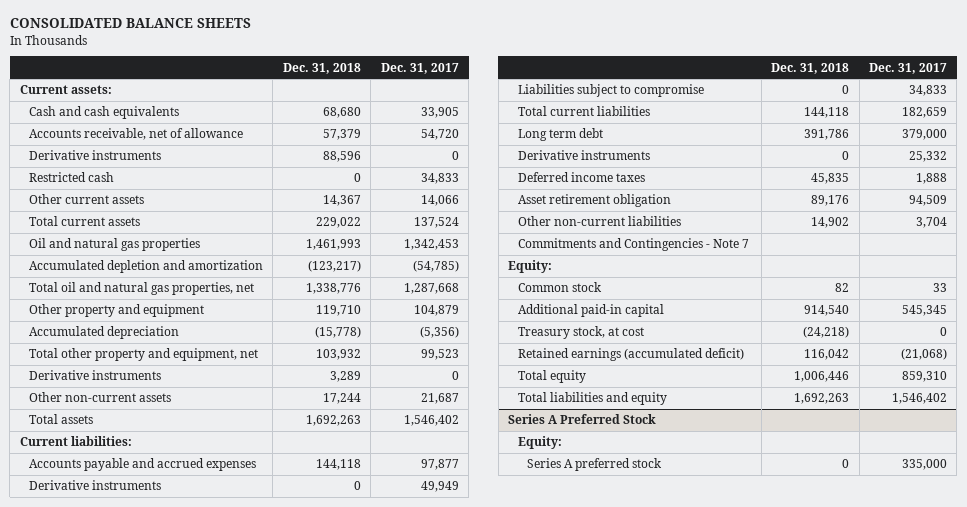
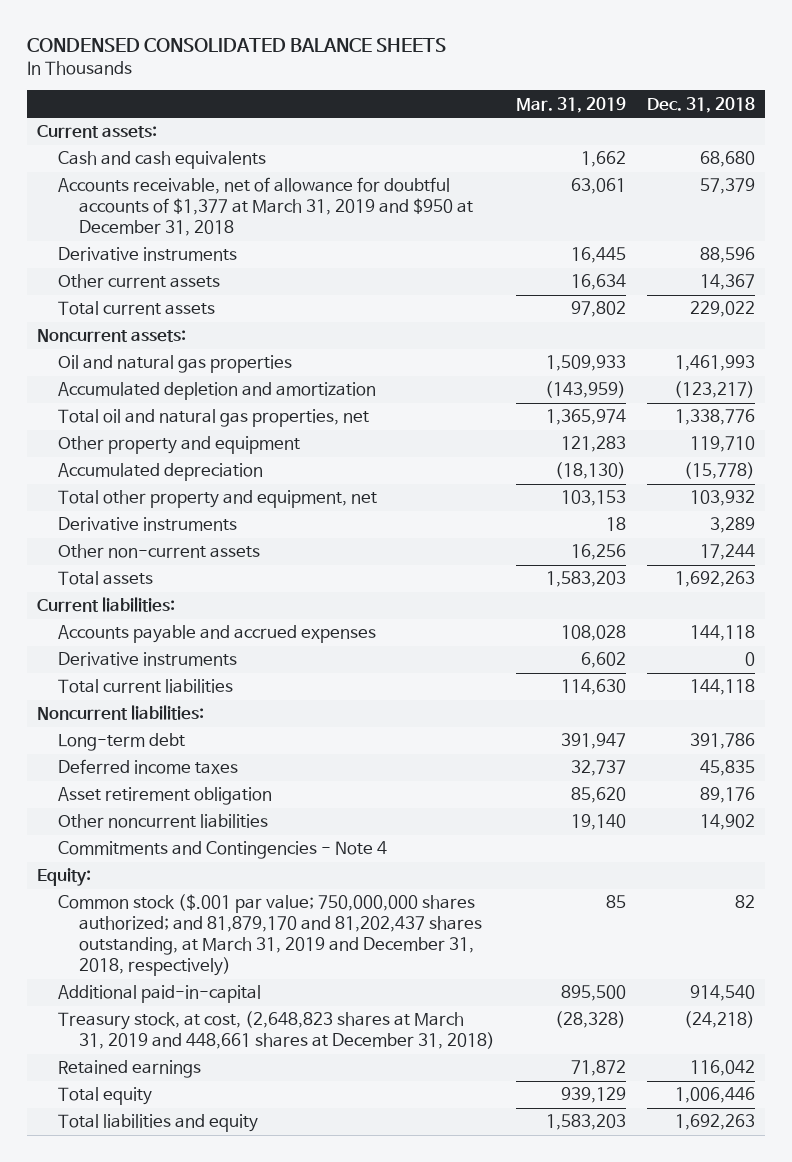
[9,18,251,29] CONSOLIDATED BALANCE SHEETS -> [26,38,446,53] CONDENSED CONSOLIDATED BALANCE SHEETS
[380,62,459,74] Dec. 31, 2017 -> none
none -> [515,96,626,113] Mar. 31, 2019
[29,128,244,141] Accounts receivable, net of allowance -> [57,177,473,237] Accounts receivable, net of allowance for doubtful accounts of $1,377 at March 31, 2019 and $950 at December 31, 2018
[29,172,115,183] Restricted cash -> none
none -> [37,329,187,343] Noncurrent assets:
[517,84,704,98] Liabilities subject to compromise -> none
[517,150,650,161] Derivative instruments -> none
none -> [37,705,205,721] Noncurrent liabilities:
[517,128,603,142] Long term debt -> [57,733,185,752] Long-term debt
[517,216,681,227] Other non-current liabilities -> [57,814,268,829] Other noncurrent liabilities
[517,238,749,252] Commitments and Contingencies - Note 7 -> [57,841,387,860] Commitments and Contingencies - Note 4
[517,282,602,293] Common stock -> [57,894,482,977] Common stock ($.001 par value; 750,000,000 shares authorized; and 81,879,170 and 81,202,437 shares outstanding, at March 31, 2019 and December 31, 2018, respectively)
[517,304,664,318] Additional paid-in capital -> [57,985,261,1004] Additional paid-in-capital
[517,326,644,340] Treasury stock, at cost -> [57,1011,495,1050] Treasury stock, at cost, (2,648,823 shares at March 31, 2019 and 448,661 shares at December 31, 2018)
[517,348,744,362] Retained earnings (accumulated deficit) -> [57,1060,201,1079] Retained earnings
[508,414,657,425] Series A Preferred Stock -> none
[517,436,562,450] Equity: -> none
[526,458,662,472] Series A preferred stock -> none

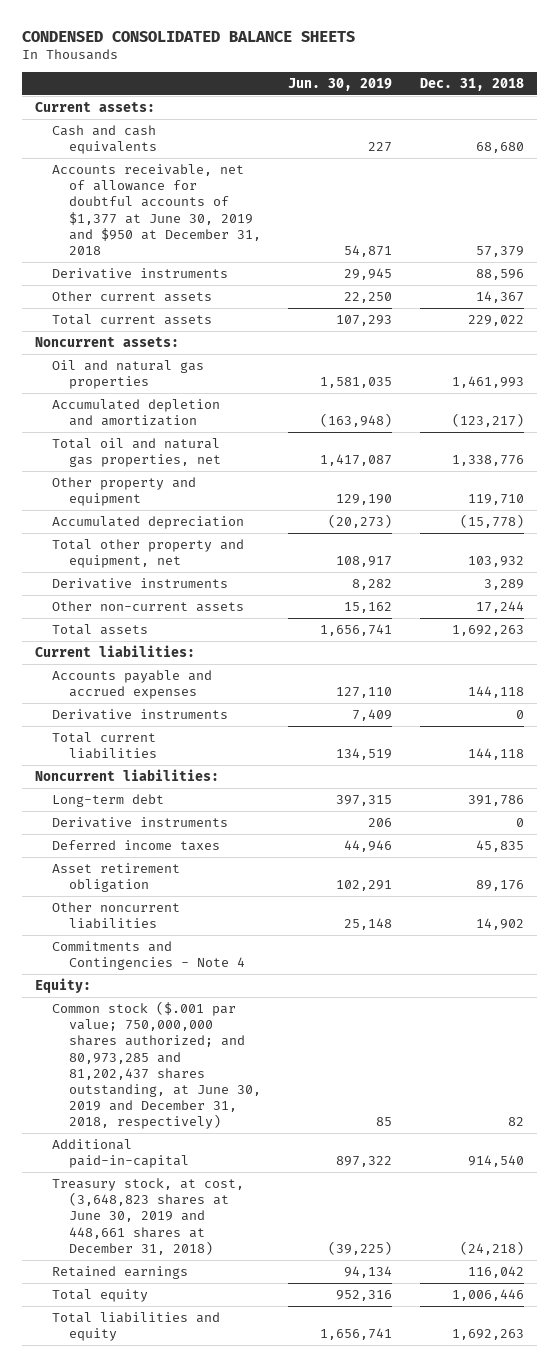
[515,96,626,113] Mar. 31, 2019 -> none
none -> [288,78,393,92] Jun. 30, 2019
[57,177,473,237] Accounts receivable, net of allowance for doubtful accounts of $1,377 at March 31, 2019 and $950 at December 31, 2018 -> [52,163,262,255] Accounts receivable, net of allowance for doubtful accounts of $1,377 at June 30, 2019 and $950 at December 31, 2018
none -> [52,816,229,828] Derivative instruments
[57,894,482,977] Common stock ($.001 par value; 750,000,000 shares authorized; and 81,879,170 and 81,202,437 shares outstanding, at March 31, 2019 and December 31, 2018, respectively) -> [52,1000,262,1130] Common stock ($.001 par value; 750,000,000 shares authorized; and 80,973,285 and 81,202,437 shares outstanding, at June 30, 2019 and December 31, 2018, respectively)
[57,1011,495,1050] Treasury stock, at cost, (2,648,823 shares at March 31, 2019 and 448,661 shares at December 31, 2018) -> [52,1177,245,1255] Treasury stock, at cost, (3,648,823 shares at June 30, 2019 and 448,661 shares at December 31, 2018)

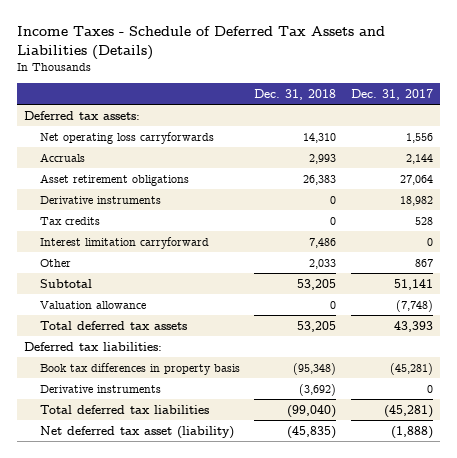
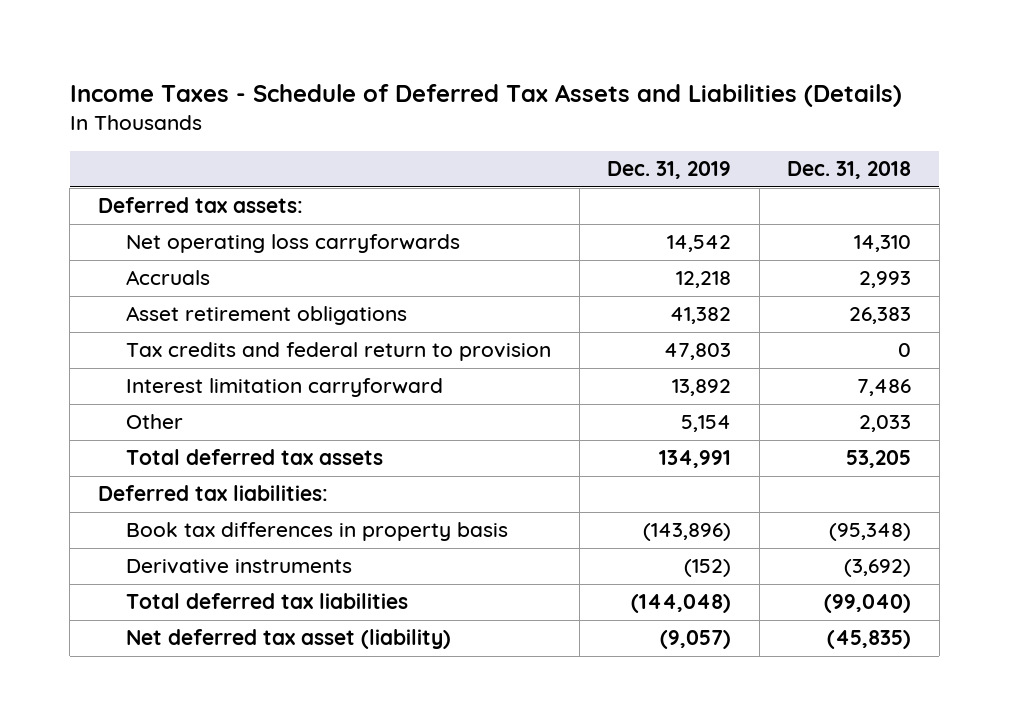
[350,88,433,100] Dec. 31, 2017 -> none
none -> [607,161,732,180] Dec. 31, 2019
[40,195,162,204] Derivative instruments -> none
[40,216,101,225] Tax credits -> [126,342,552,362] Tax credits and federal return to provision
[40,278,93,288] Subtotal -> none
[40,300,147,309] Valuation allowance -> none

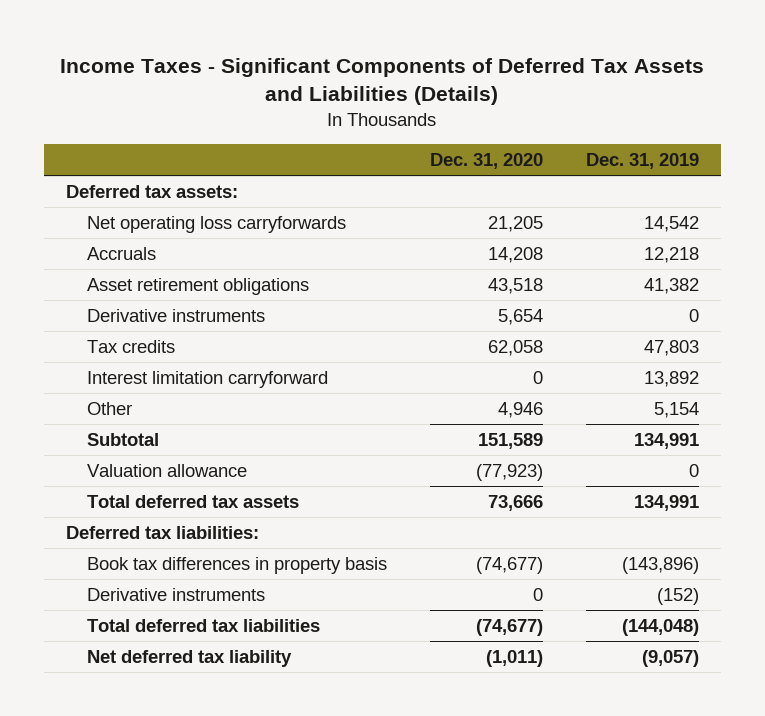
[69,84,902,108] Income Taxes - Schedule of Deferred Tax Assets and Liabilities (Details) -> [60,57,705,106] Income Taxes - Significant Components of Deferred Tax Assets and Liabilities (Details)
[787,161,912,180] Dec. 31, 2018 -> none
none -> [429,153,543,170] Dec. 31, 2020
none -> [86,308,265,322] Derivative instruments
[126,342,552,362] Tax credits and federal return to provision -> [86,339,175,353] Tax credits
none -> [86,432,159,446] Subtotal
none -> [86,463,247,477] Valuation allowance
[126,629,452,650] Net deferred tax asset (liability) -> [86,649,292,667] Net deferred tax liability

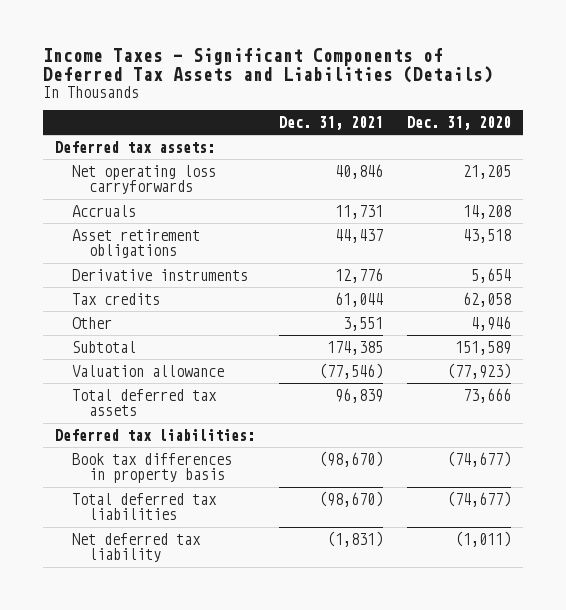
[586,153,700,170] Dec. 31, 2019 -> none
none -> [279,116,384,131] Dec. 31, 2021
[86,370,328,388] Interest limitation carryforward -> none
[86,587,265,601] Derivative instruments -> none

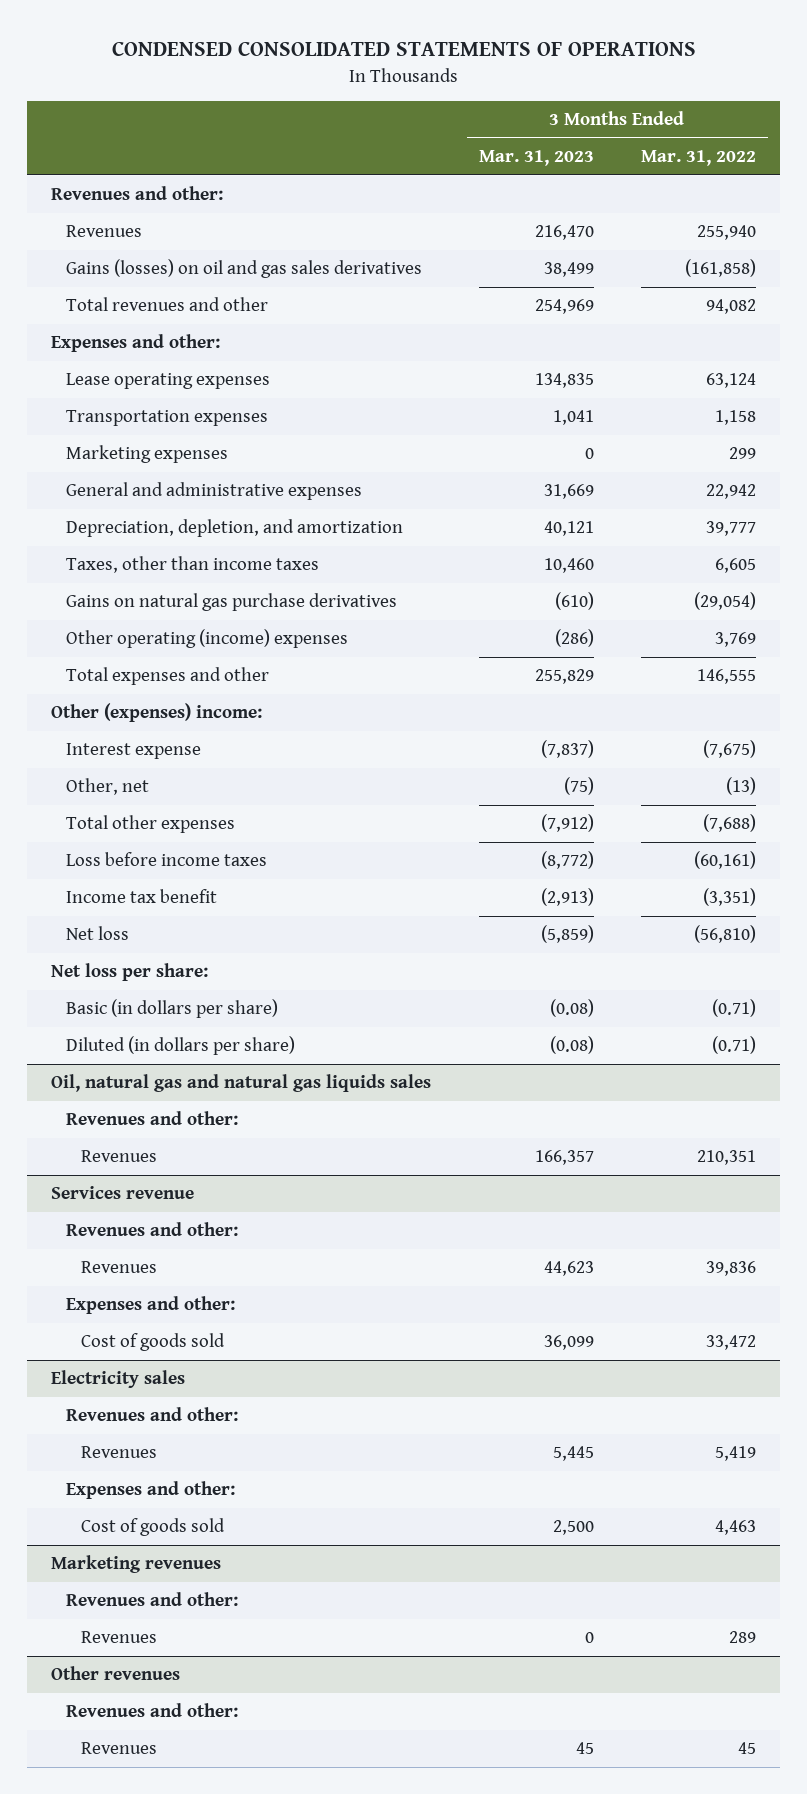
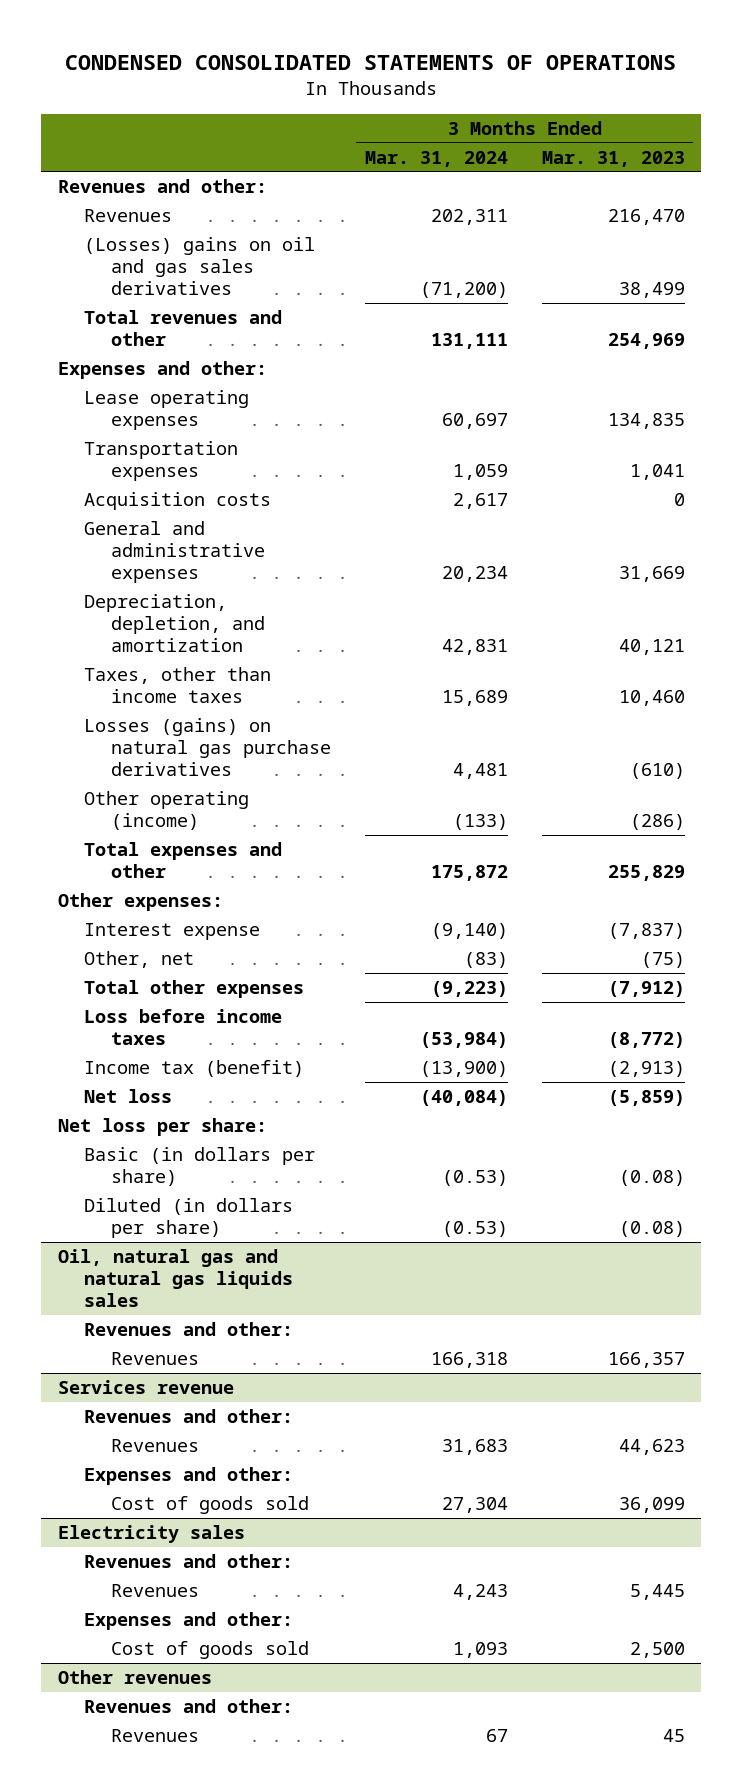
[641,150,757,167] Mar. 31, 2022 -> none
none -> [364,150,508,167] Mar. 31, 2024
[65,259,422,279] Gains (losses) on oil and gas sales derivatives -> [84,237,316,296] (Losses) gains on oil and gas sales derivatives
[65,445,228,464] Marketing expenses -> none
none -> [84,492,272,511] Acquisition costs
[65,593,397,612] Gains on natural gas purchase derivatives -> [84,718,332,777] Losses (gains) on natural gas purchase derivatives
[65,629,348,649] Other operating (income) expenses -> [84,791,250,831] Other operating (income)
[50,703,262,723] Other (expenses) income: -> [57,893,223,912] Other expenses:
[65,889,217,904] Income tax benefit -> [84,1060,305,1078] Income tax (benefit)
[50,1555,221,1574] Marketing revenues -> none
[65,1592,238,1607] Revenues and other: -> none
[81,1631,158,1644] Revenues -> none

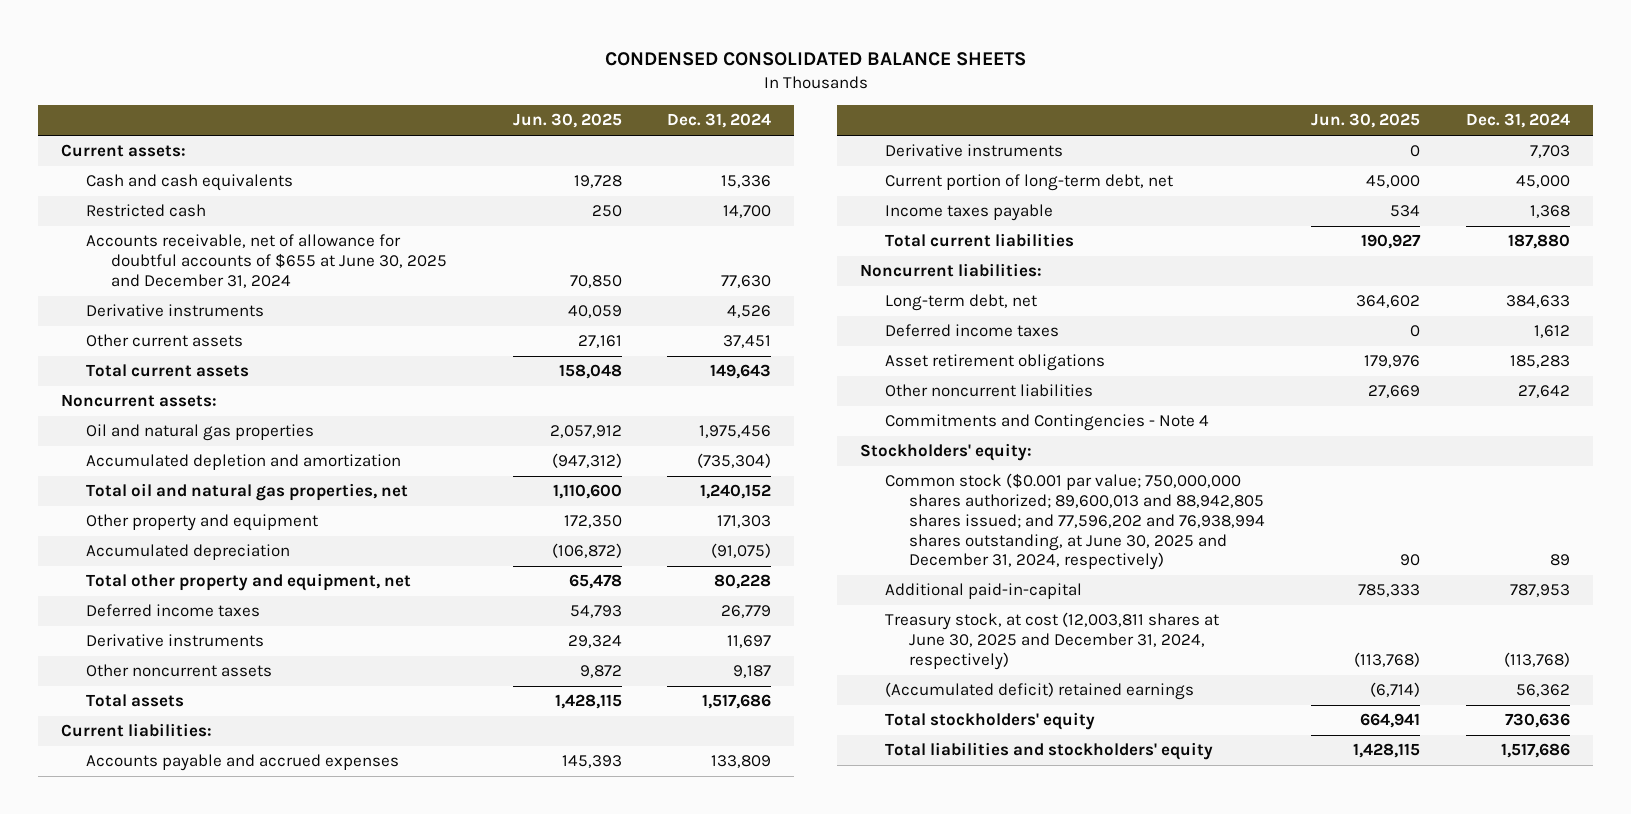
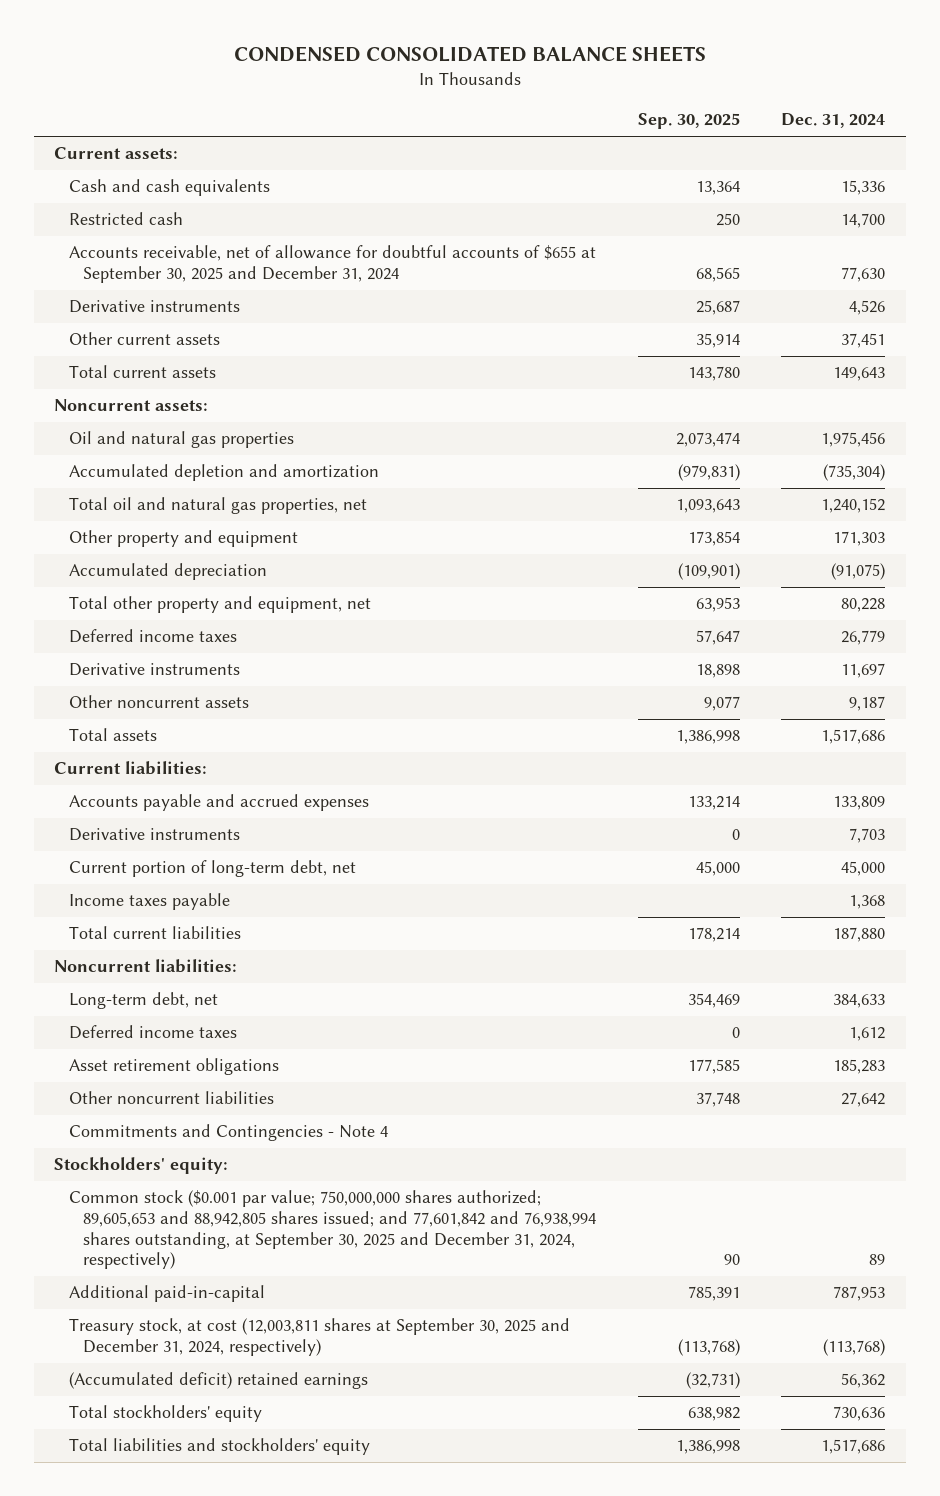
[512,113,622,129] Jun. 30, 2025 -> none
none -> [637,113,740,130] Sep. 30, 2025
[85,234,447,288] Accounts receivable, net of allowance for doubtful accounts of $655 at June 30, 2025 and December 31, 2024 -> [68,245,596,284] Accounts receivable, net of allowance for doubtful accounts of $655 at September 30, 2025 and December 31, 2024
[884,473,1266,571] Common stock ($0.001 par value; 750,000,000 shares authorized; 89,600,013 and 88,942,805 shares issued; and 77,596,202 and 76,938,994 shares outstanding, at June 30, 2025 and December 31, 2024, respectively) -> [68,1190,597,1270] Common stock ($0.001 par value; 750,000,000 shares authorized; 89,605,653 and 88,942,805 shares issued; and 77,601,842 and 76,938,994 shares outstanding, at September 30, 2025 and December 31, 2024, respectively)
[884,612,1219,670] Treasury stock, at cost (12,003,811 shares at June 30, 2025 and December 31, 2024, respectively) -> [68,1318,570,1357] Treasury stock, at cost (12,003,811 shares at September 30, 2025 and December 31, 2024, respectively)

